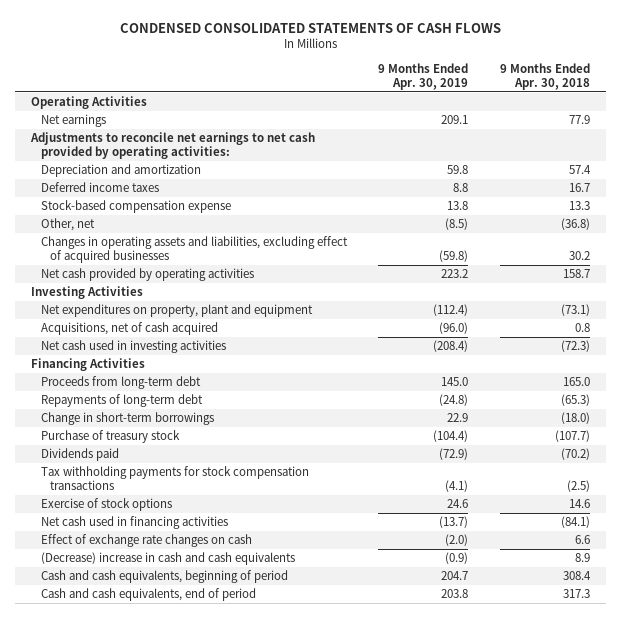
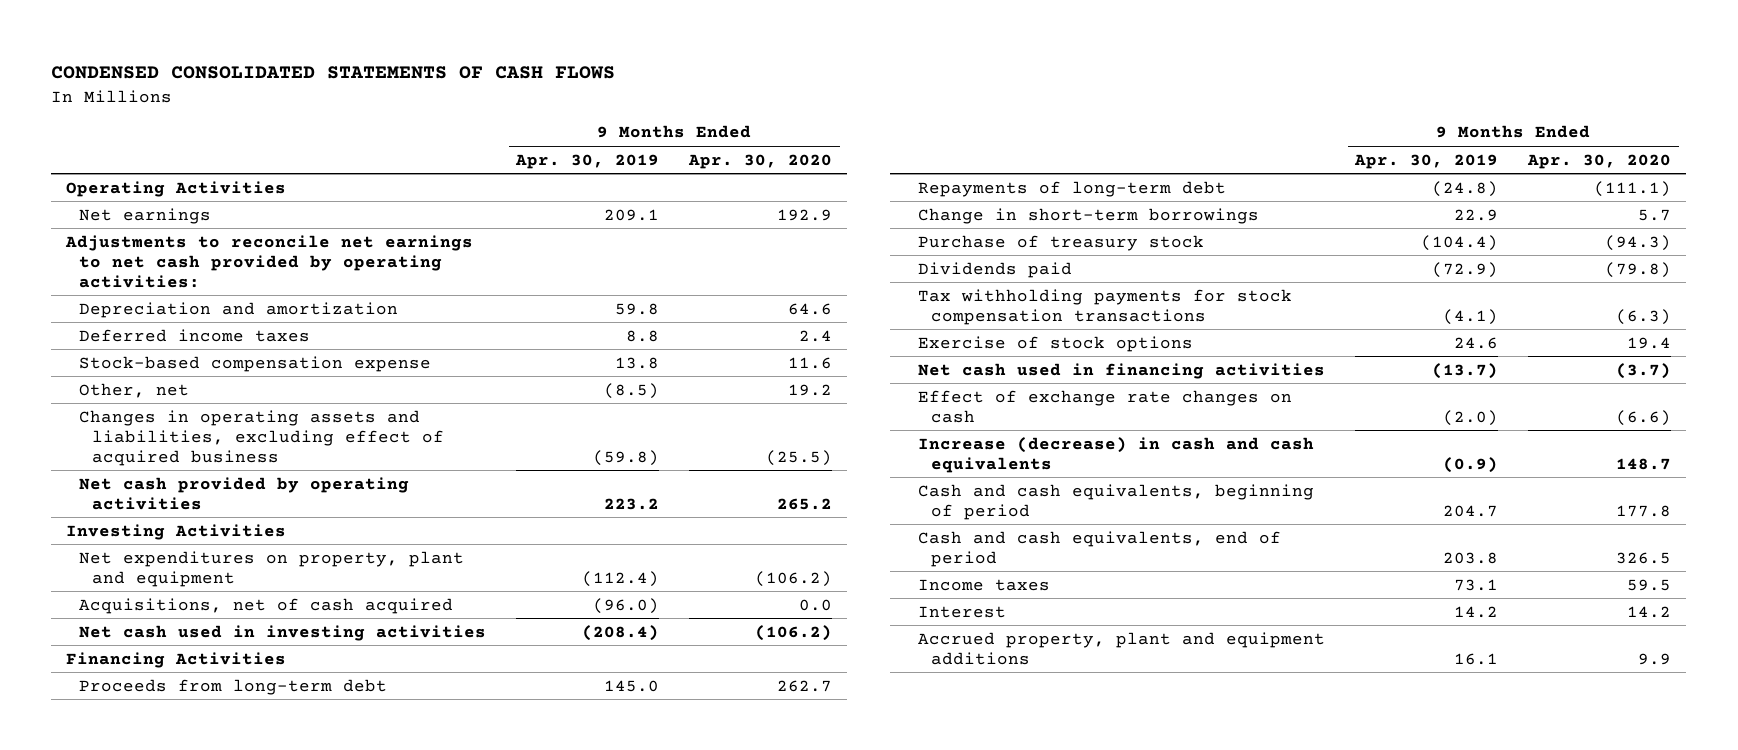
[500,62,591,90] 9 Months Ended Apr. 30, 2018 -> none
none -> [688,153,833,169] Apr. 30, 2020
[40,236,348,264] Changes in operating assets and liabilities, excluding effect of acquired businesses -> [79,409,445,466] Changes in operating assets and liabilities, excluding effect of acquired business
[40,552,295,566] (Decrease) increase in cash and cash equivalents -> [918,436,1315,473] Increase (decrease) in cash and cash equivalents
none -> [918,578,1051,591] Income taxes
none -> [918,605,1007,618] Interest
none -> [918,631,1326,665] Accrued property, plant and equipment additions

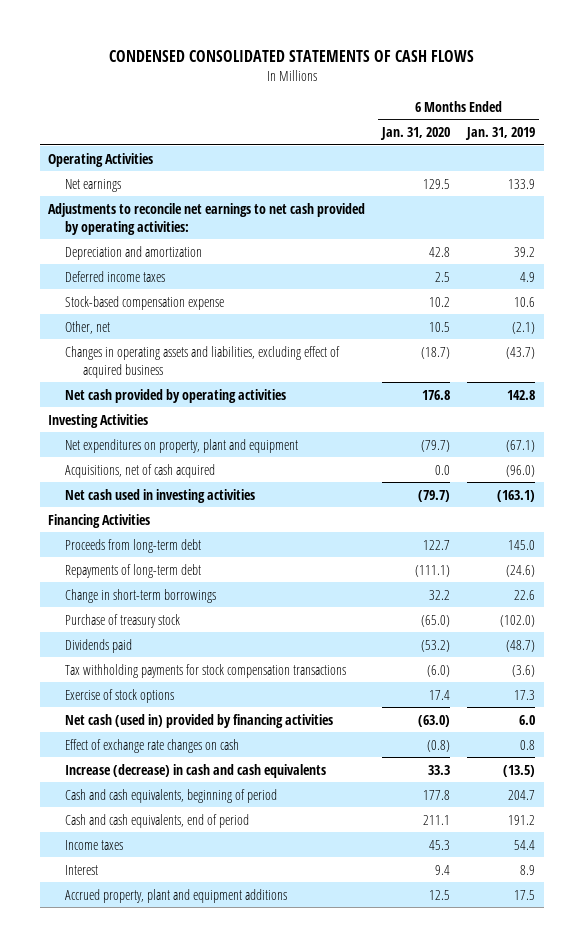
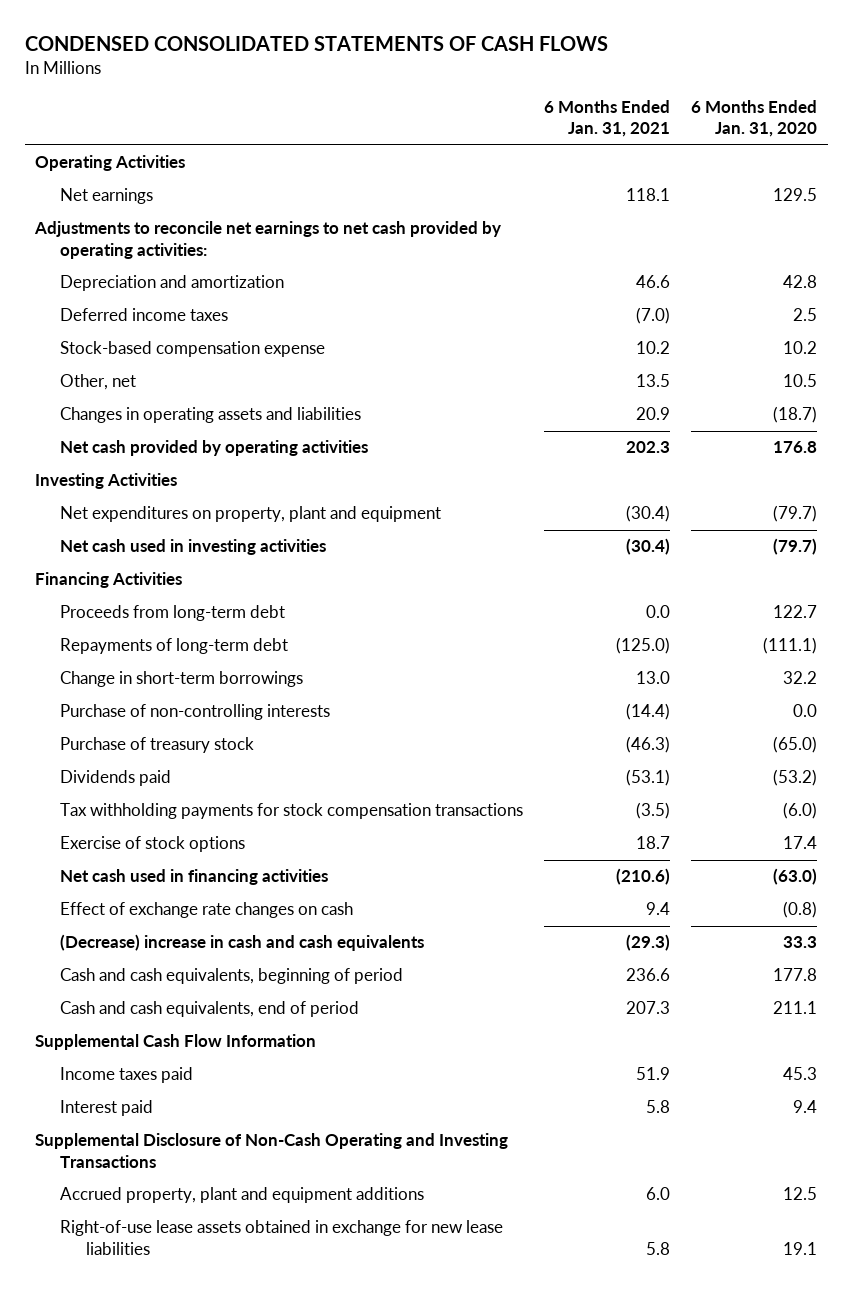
[465,127,536,141] Jan. 31, 2019 -> none
none -> [544,100,671,138] 6 Months Ended Jan. 31, 2021
[65,345,341,378] Changes in operating assets and liabilities, excluding effect of acquired business -> [60,407,362,424] Changes in operating assets and liabilities
[65,463,216,478] Acquisitions, net of cash acquired -> none
none -> [60,704,331,721] Purchase of non-controlling interests
[65,713,334,728] Net cash (used in) provided by financing activities -> [60,869,329,886] Net cash used in financing activities
[65,763,327,778] Increase (decrease) in cash and cash equivalents -> [60,934,425,952] (Decrease) increase in cash and cash equivalents
none -> [35,1034,317,1051] Supplemental Cash Flow Information
[65,839,124,850] Income taxes -> [60,1067,194,1084] Income taxes paid
[65,864,99,875] Interest -> [60,1100,154,1117] Interest paid
none -> [35,1133,509,1168] Supplemental Disclosure of Non-Cash Operating and Investing Transactions
none -> [60,1220,504,1255] Right-of-use lease assets obtained in exchange for new lease liabilities

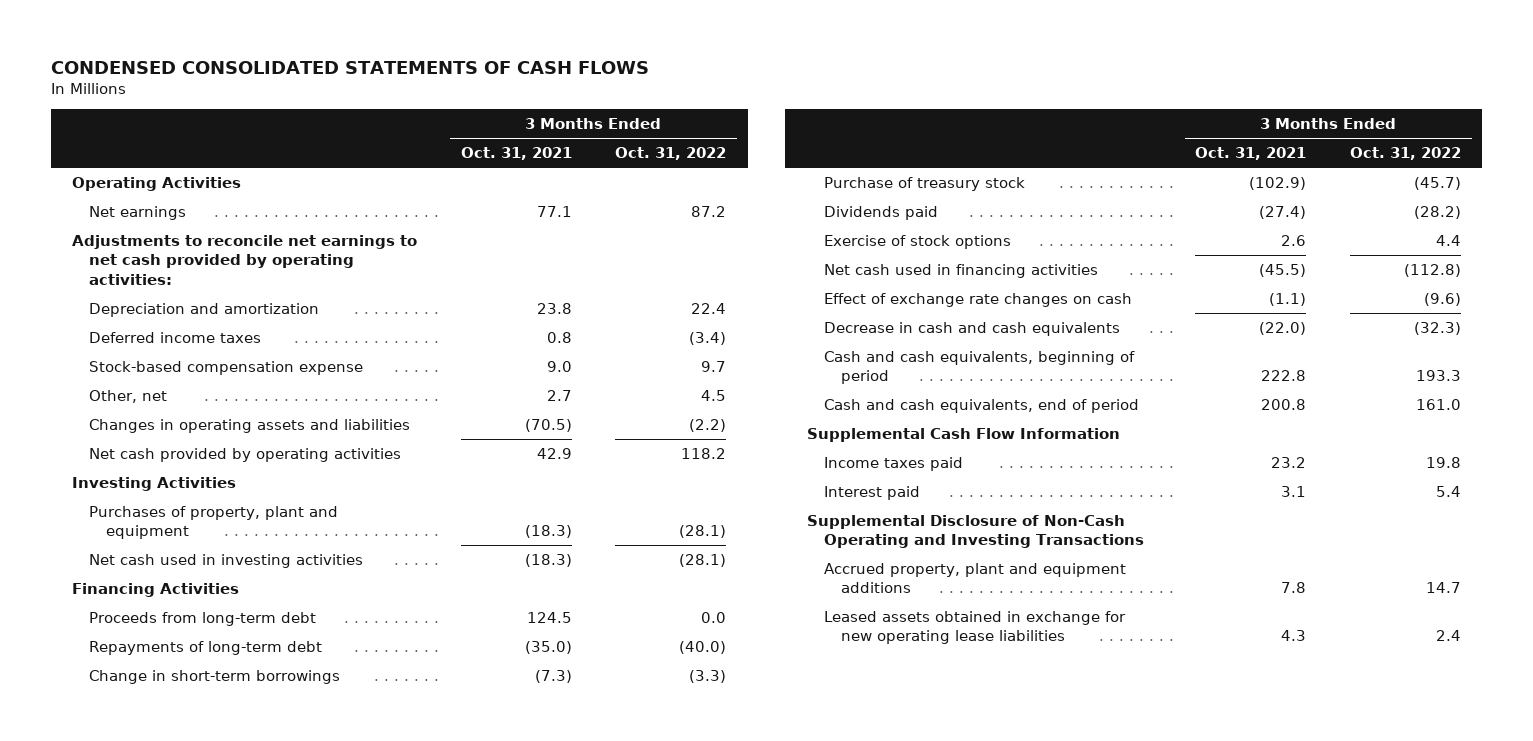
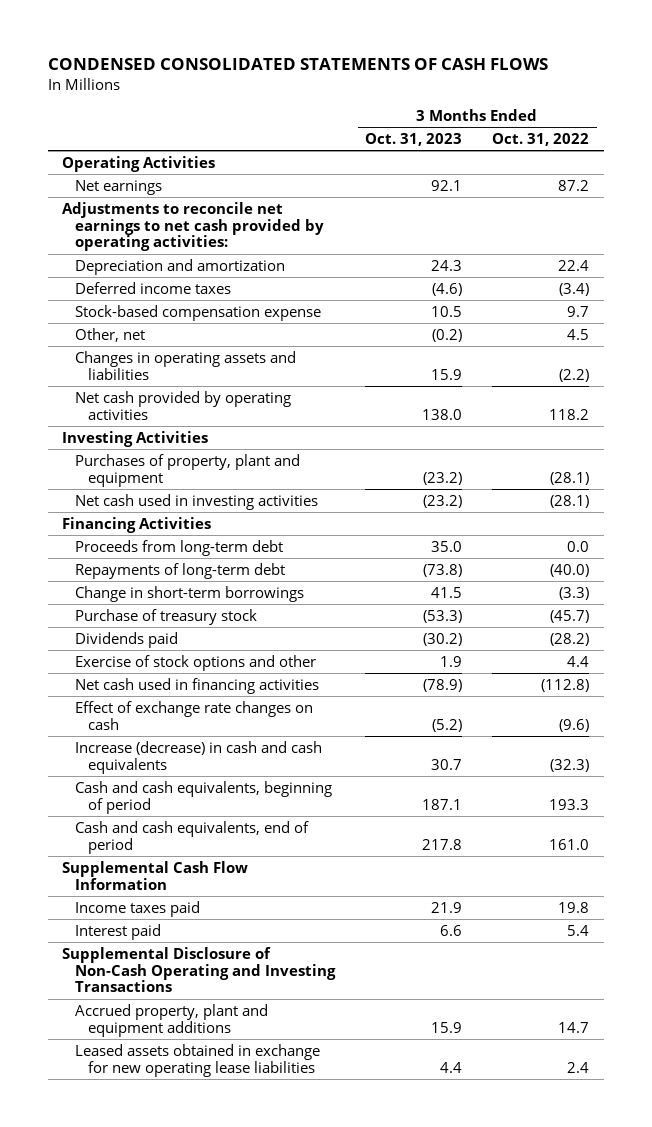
[460,147,572,161] Oct. 31, 2021 -> none
none -> [365,132,463,146] Oct. 31, 2023
[824,234,1012,249] Exercise of stock options -> [75,654,317,671] Exercise of stock options and other
[824,321,1121,336] Decrease in cash and cash equivalents -> [75,740,323,774] Increase (decrease) in cash and cash equivalents

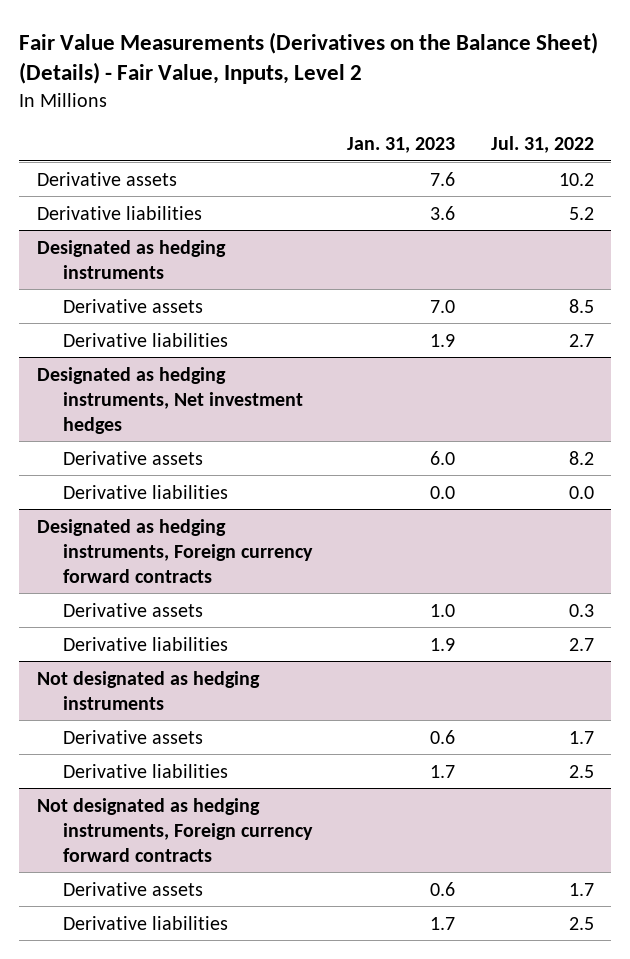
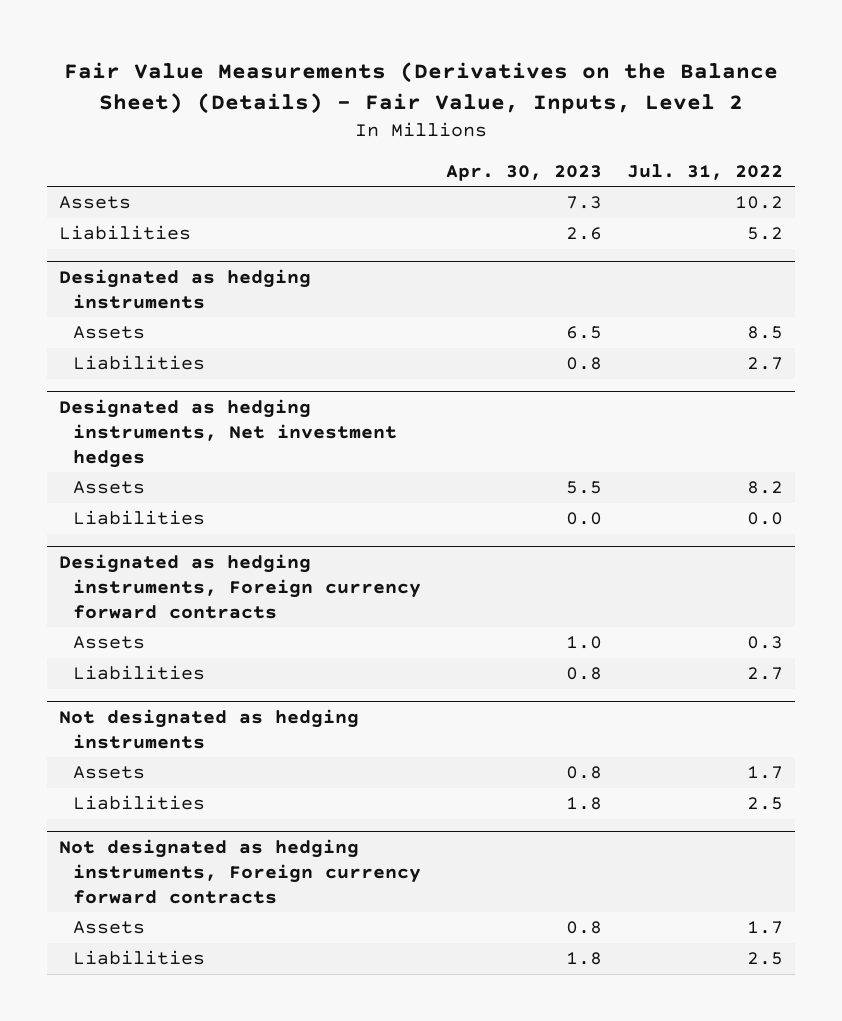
[347,136,456,153] Jan. 31, 2023 -> none
none -> [446,164,603,181] Apr. 30, 2023
[36,171,177,186] Derivative assets -> [59,196,132,210] Assets
[36,205,202,220] Derivative liabilities -> [59,225,192,241] Liabilities
[62,298,203,313] Derivative assets -> [73,326,146,340] Assets
[62,332,228,347] Derivative liabilities -> [73,355,206,371] Liabilities
[62,450,203,465] Derivative assets -> [73,481,146,495] Assets
[62,484,228,499] Derivative liabilities -> [73,510,206,526] Liabilities
[62,602,203,617] Derivative assets -> [73,636,146,650] Assets
[62,636,228,651] Derivative liabilities -> [73,665,206,681] Liabilities
[62,729,203,744] Derivative assets -> [73,766,146,780] Assets
[62,763,228,778] Derivative liabilities -> [73,795,206,811] Liabilities
[62,881,203,896] Derivative assets -> [73,921,146,935] Assets
[62,915,228,930] Derivative liabilities -> [73,950,206,966] Liabilities

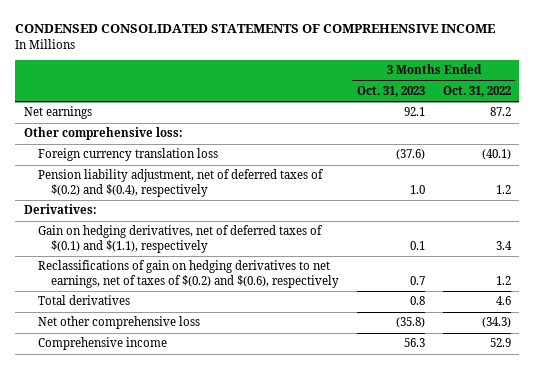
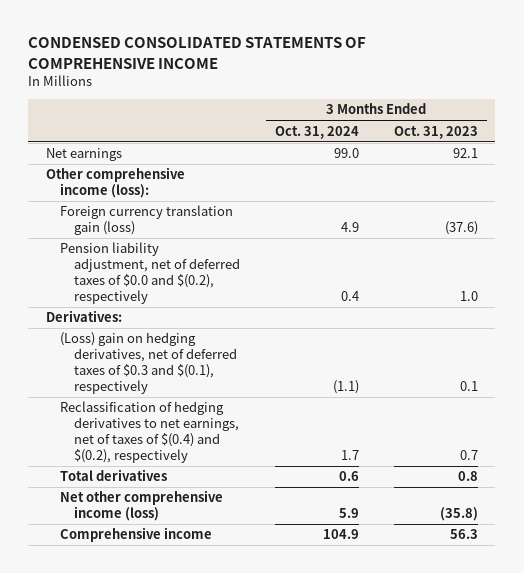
[442,86,511,98] Oct. 31, 2022 -> none
none -> [275,125,360,139] Oct. 31, 2024
[24,127,184,141] Other comprehensive loss: -> [45,167,185,199] Other comprehensive income (loss):
[37,148,218,162] Foreign currency translation loss -> [59,205,233,236] Foreign currency translation gain (loss)
[37,169,324,198] Pension liability adjustment, net of deferred taxes of $(0.2) and $(0.4), respectively -> [59,242,241,304] Pension liability adjustment, net of deferred taxes of $0.0 and $(0.2), respectively
[37,225,323,254] Gain on hedging derivatives, net of deferred taxes of $(0.1) and $(1.1), respectively -> [59,332,238,394] (Loss) gain on hedging derivatives, net of deferred taxes of $0.3 and $(0.1), respectively
[37,260,340,289] Reclassifications of gain on hedging derivatives to net earnings, net of taxes of $(0.2) and $(0.6), respectively -> [59,401,240,463] Reclassification of hedging derivatives to net earnings, net of taxes of $(0.4) and $(0.2), respectively
[37,316,200,330] Net other comprehensive loss -> [59,490,223,522] Net other comprehensive income (loss)

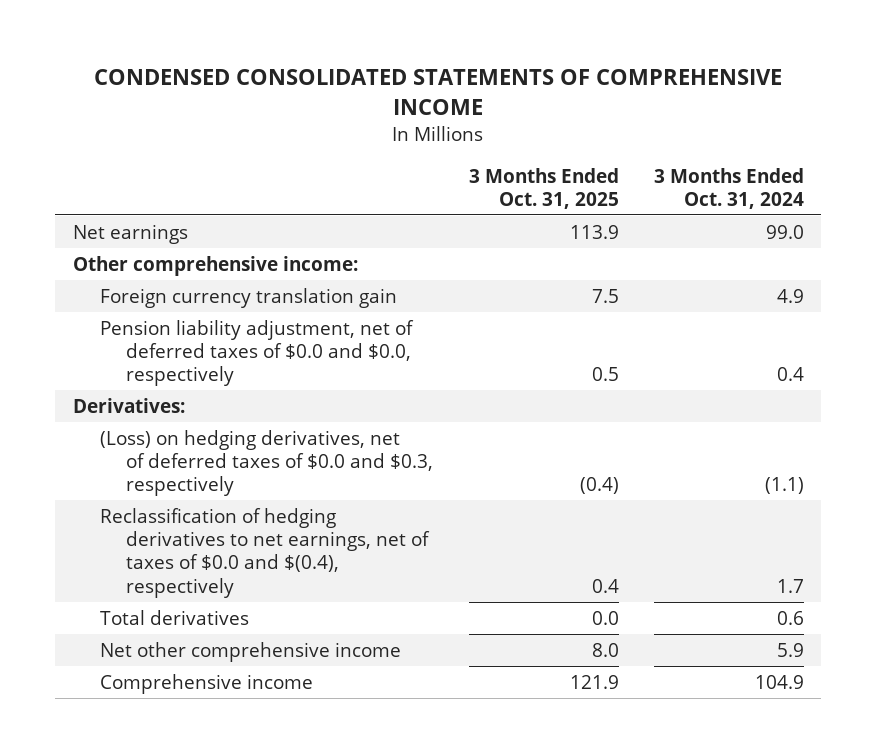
[393,125,478,139] Oct. 31, 2023 -> none
none -> [468,167,619,209] 3 Months Ended Oct. 31, 2025
[45,167,185,199] Other comprehensive income (loss): -> [72,255,358,276] Other comprehensive income:
[59,205,233,236] Foreign currency translation gain (loss) -> [99,287,397,308] Foreign currency translation gain
[59,242,241,304] Pension liability adjustment, net of deferred taxes of $0.0 and $(0.2), respectively -> [99,319,414,387] Pension liability adjustment, net of deferred taxes of $0.0 and $0.0, respectively
[59,332,238,394] (Loss) gain on hedging derivatives, net of deferred taxes of $0.3 and $(0.1), respectively -> [99,429,434,497] (Loss) on hedging derivatives, net of deferred taxes of $0.0 and $0.3, respectively
[59,401,240,463] Reclassification of hedging derivatives to net earnings, net of taxes of $(0.4) and $(0.2), respectively -> [99,507,431,598] Reclassification of hedging derivatives to net earnings, net of taxes of $0.0 and $(0.4), respectively
[59,490,223,522] Net other comprehensive income (loss) -> [99,641,401,662] Net other comprehensive income

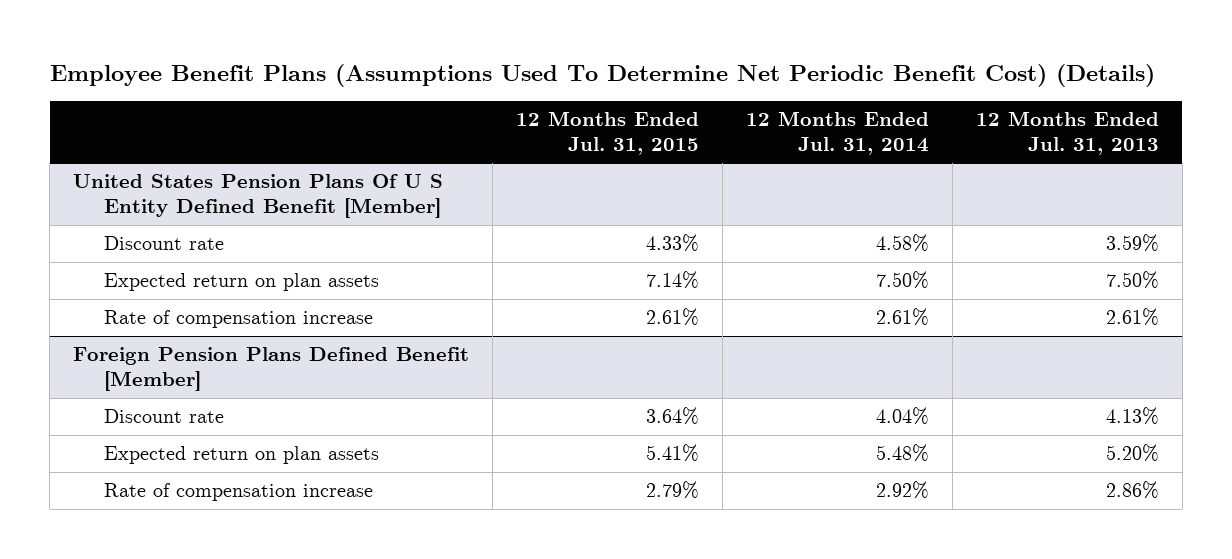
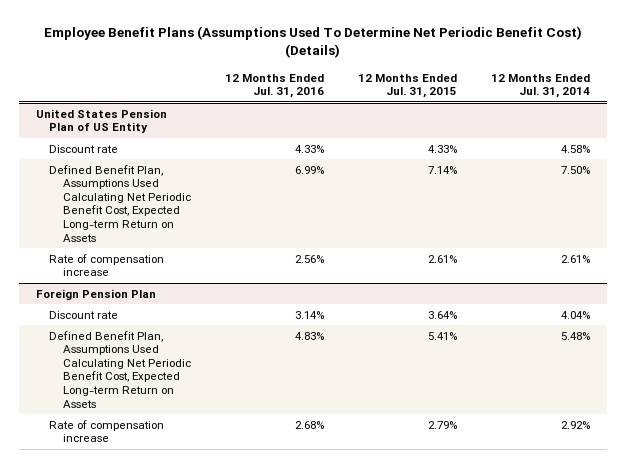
[976,110,1160,155] 12 Months Ended Jul. 31, 2013 -> none
none -> [224,73,324,99] 12 Months Ended Jul. 31, 2016
[73,174,444,219] United States Pension Plans Of U S Entity Defined Benefit [Member] -> [35,108,167,134] United States Pension Plan of US Entity
[103,273,379,292] Expected return on plan assets -> [49,164,191,242] Defined Benefit Plan, Assumptions Used Calculating Net Periodic Benefit Cost, Expected Long-term Return on Assets
[73,347,470,392] Foreign Pension Plans Defined Benefit [Member] -> [35,288,156,300] Foreign Pension Plan
[103,446,379,465] Expected return on plan assets -> [49,330,191,408] Defined Benefit Plan, Assumptions Used Calculating Net Periodic Benefit Cost, Expected Long-term Return on Assets

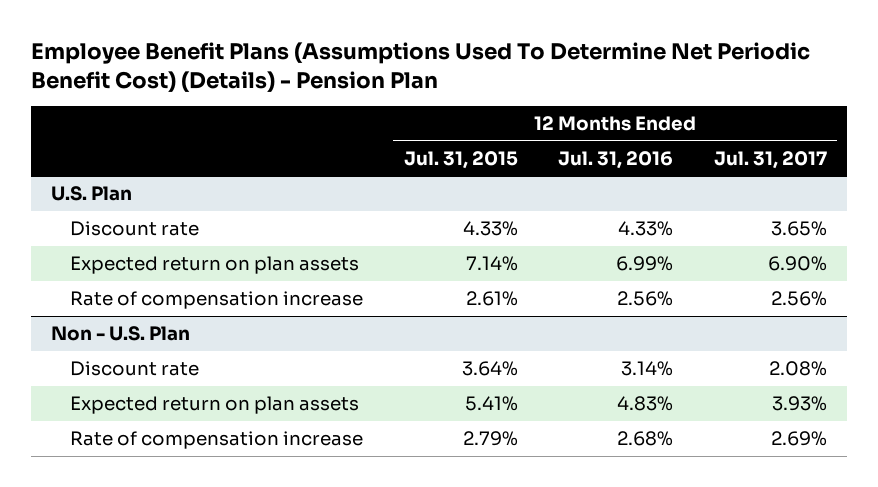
[43,25,582,59] Employee Benefit Plans (Assumptions Used To Determine Net Periodic Benefit Cost) (Details) -> [30,42,810,92] Employee Benefit Plans (Assumptions Used To Determine Net Periodic Benefit Cost) (Details) - Pension Plan
[490,73,590,99] 12 Months Ended Jul. 31, 2014 -> none
none -> [714,150,828,169] Jul. 31, 2017
[35,108,167,134] United States Pension Plan of US Entity -> none
none -> [50,186,132,202] U.S. Plan
[49,164,191,242] Defined Benefit Plan, Assumptions Used Calculating Net Periodic Benefit Cost, Expected Long-term Return on Assets -> [69,256,359,275] Expected return on plan assets
[35,288,156,300] Foreign Pension Plan -> none
none -> [50,326,190,342] Non - U.S. Plan
[49,330,191,408] Defined Benefit Plan, Assumptions Used Calculating Net Periodic Benefit Cost, Expected Long-term Return on Assets -> [69,396,359,415] Expected return on plan assets

